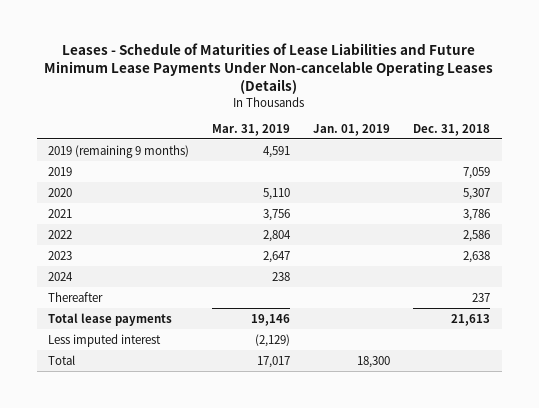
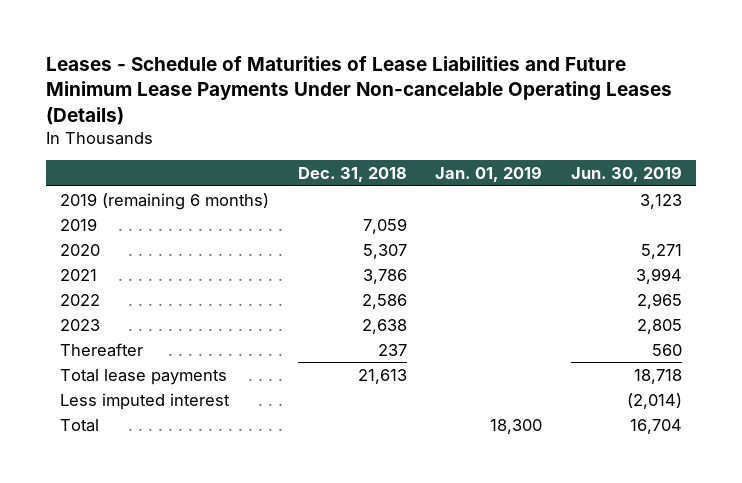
[212,123,291,136] Mar. 31, 2019 -> none
none -> [570,165,682,182] Jun. 30, 2019
[48,144,190,158] 2019 (remaining 9 months) -> [60,192,270,210] 2019 (remaining 6 months)
[48,271,74,281] 2024 -> none

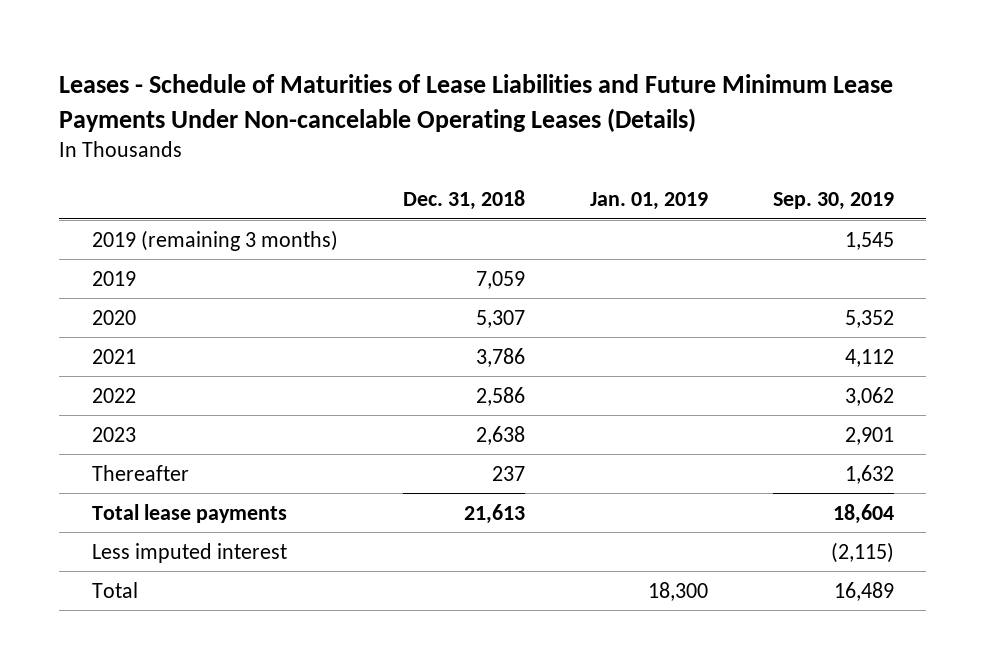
[570,165,682,182] Jun. 30, 2019 -> none
none -> [772,192,894,211] Sep. 30, 2019
[60,192,270,210] 2019 (remaining 6 months) -> [91,229,338,251] 2019 (remaining 3 months)

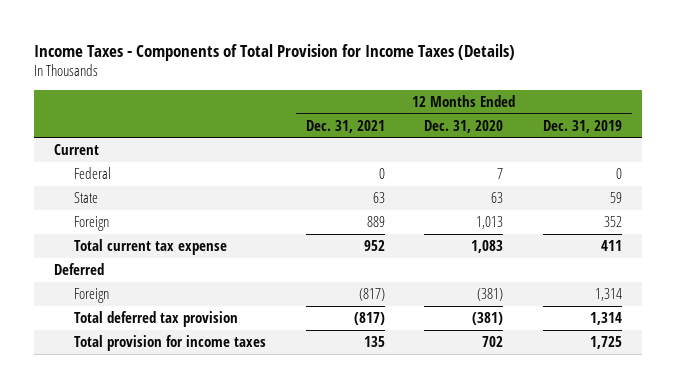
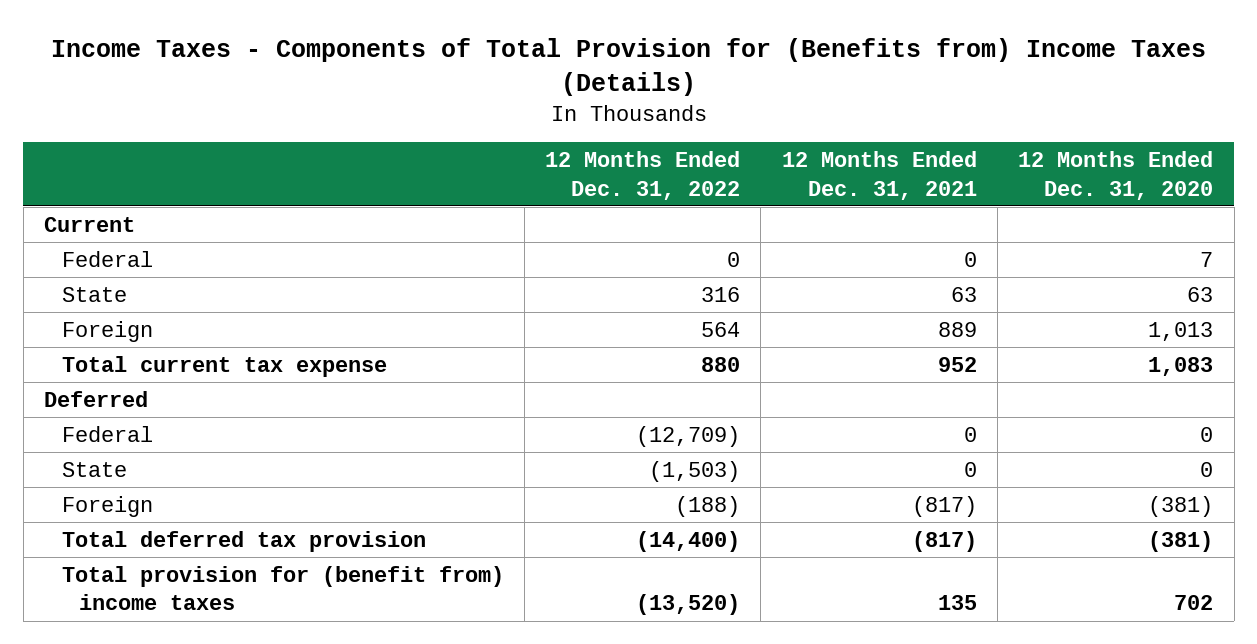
[34,43,516,61] Income Taxes - Components of Total Provision for Income Taxes (Details) -> [50,38,1206,96] Income Taxes - Components of Total Provision for (Benefits from) Income Taxes (Details)
[543,119,623,133] Dec. 31, 2019 -> none
none -> [545,151,741,200] 12 Months Ended Dec. 31, 2022
none -> [61,425,153,442] Federal
none -> [61,461,127,477] State
[73,334,266,351] Total provision for income taxes -> [61,565,504,611] Total provision for (benefit from) income taxes

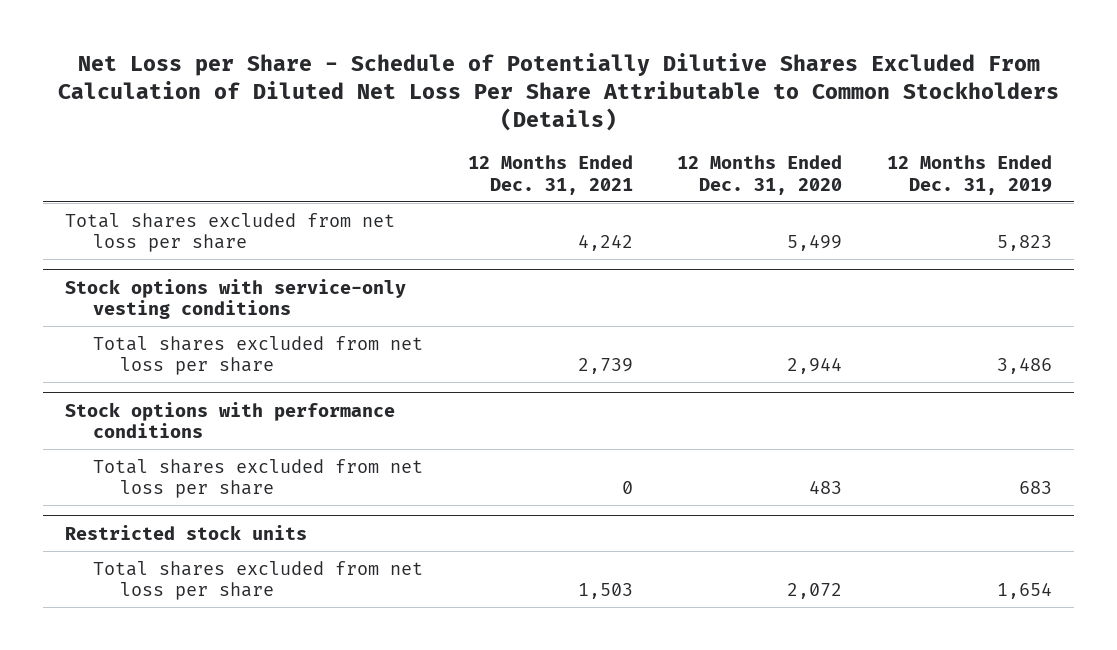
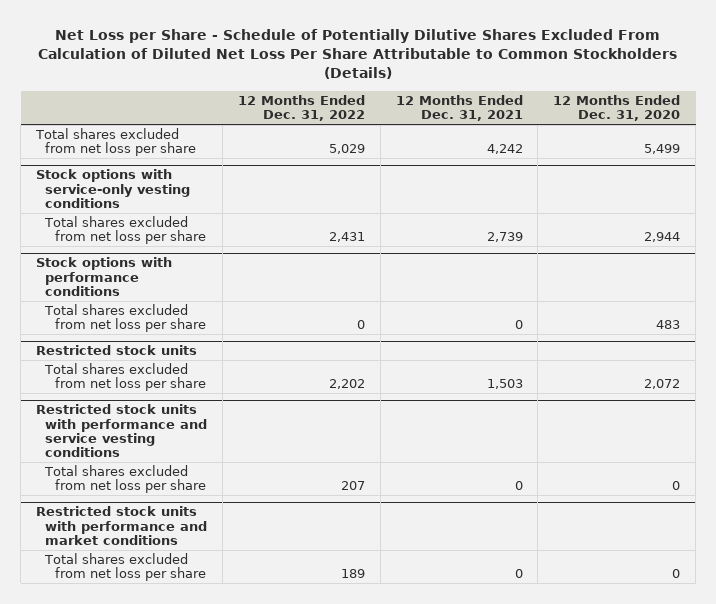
[887,155,1053,195] 12 Months Ended Dec. 31, 2019 -> none
none -> [237,94,365,122] 12 Months Ended Dec. 31, 2022
none -> [36,404,208,458] Restricted stock units with performance and service vesting conditions
none -> [44,465,206,494] Total shares excluded from net loss per share
none -> [36,506,208,545] Restricted stock units with performance and market conditions
none -> [44,553,206,582] Total shares excluded from net loss per share

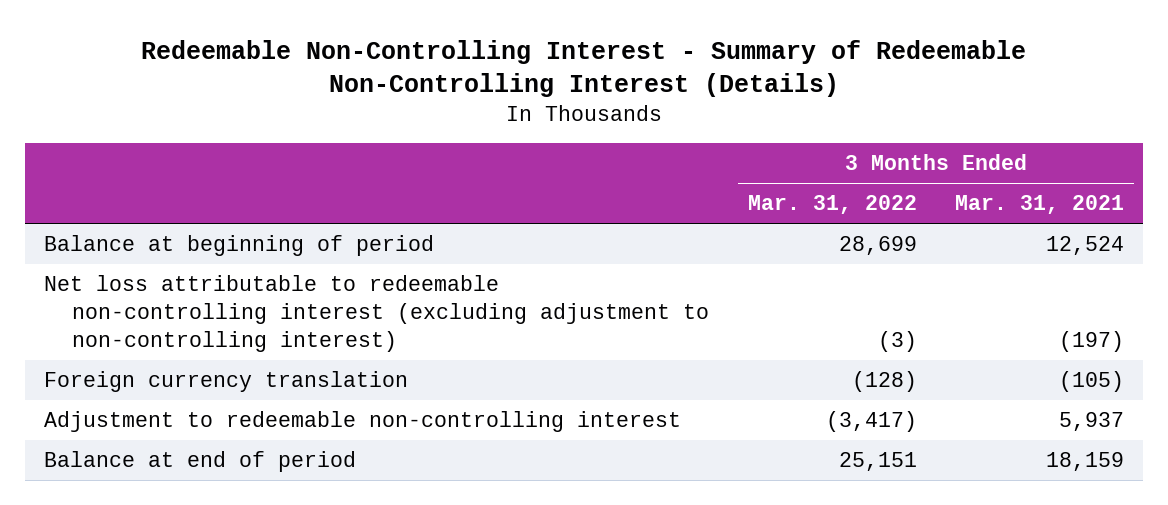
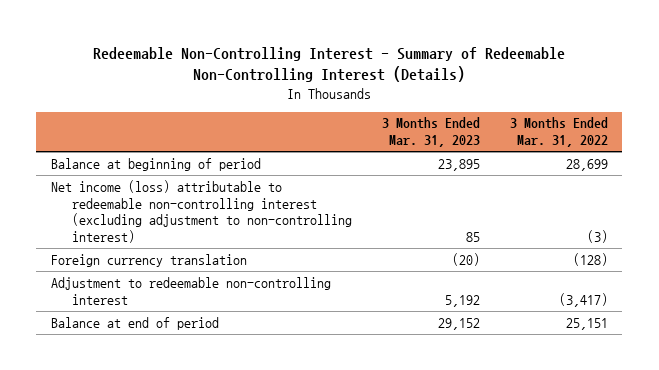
[954,195,1124,215] Mar. 31, 2021 -> none
none -> [381,117,480,148] 3 Months Ended Mar. 31, 2023
[44,275,710,353] Net loss attributable to redeemable non-controlling interest (excluding adjustment to non-controlling interest) -> [51,179,353,243] Net income (loss) attributable to redeemable non-controlling interest (excluding adjustment to non-controlling interest)

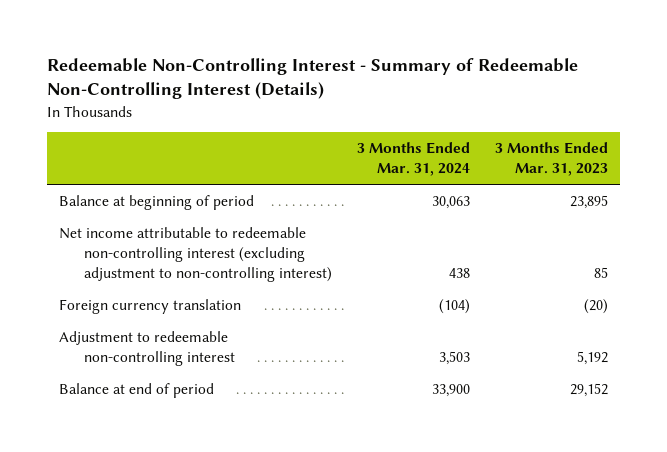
[509,117,608,148] 3 Months Ended Mar. 31, 2022 -> none
none -> [356,142,470,177] 3 Months Ended Mar. 31, 2024
[51,179,353,243] Net income (loss) attributable to redeemable non-controlling interest (excluding adjustment to non-controlling interest) -> [59,227,332,283] Net income attributable to redeemable non-controlling interest (excluding adjustment to non-controlling interest)

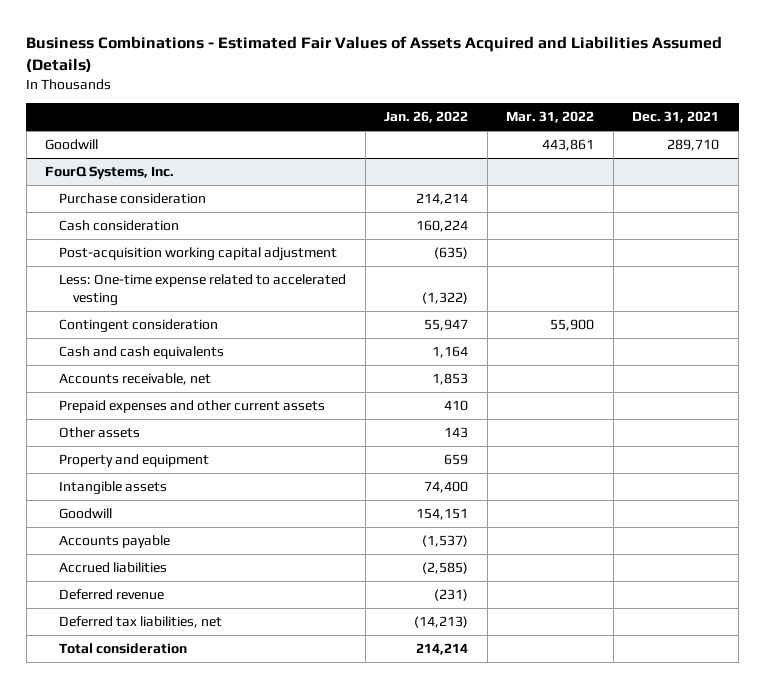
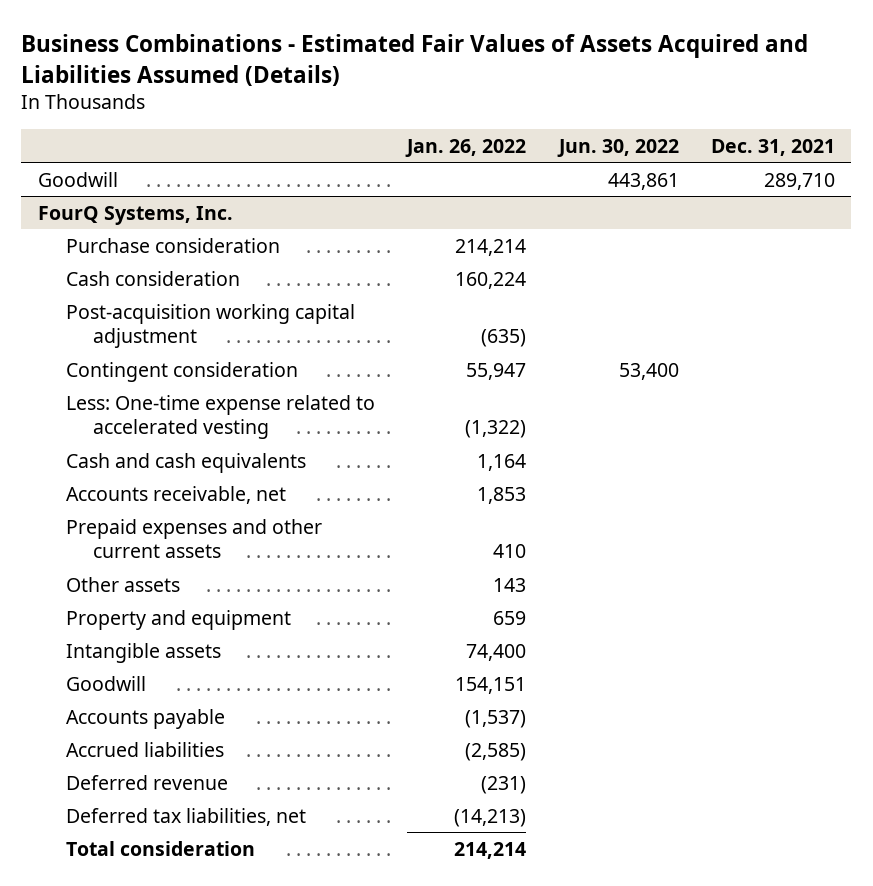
[506,111,595,124] Mar. 31, 2022 -> none
none -> [556,138,679,157] Jun. 30, 2022
[59,274,347,307] Less: One-time expense related to accelerated vesting -> [65,394,375,440] Less: One-time expense related to accelerated vesting

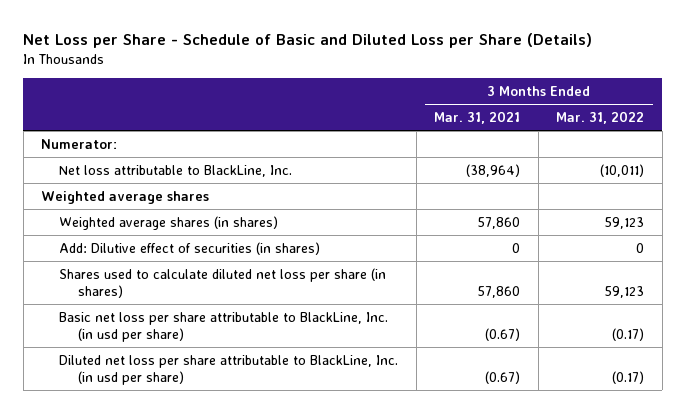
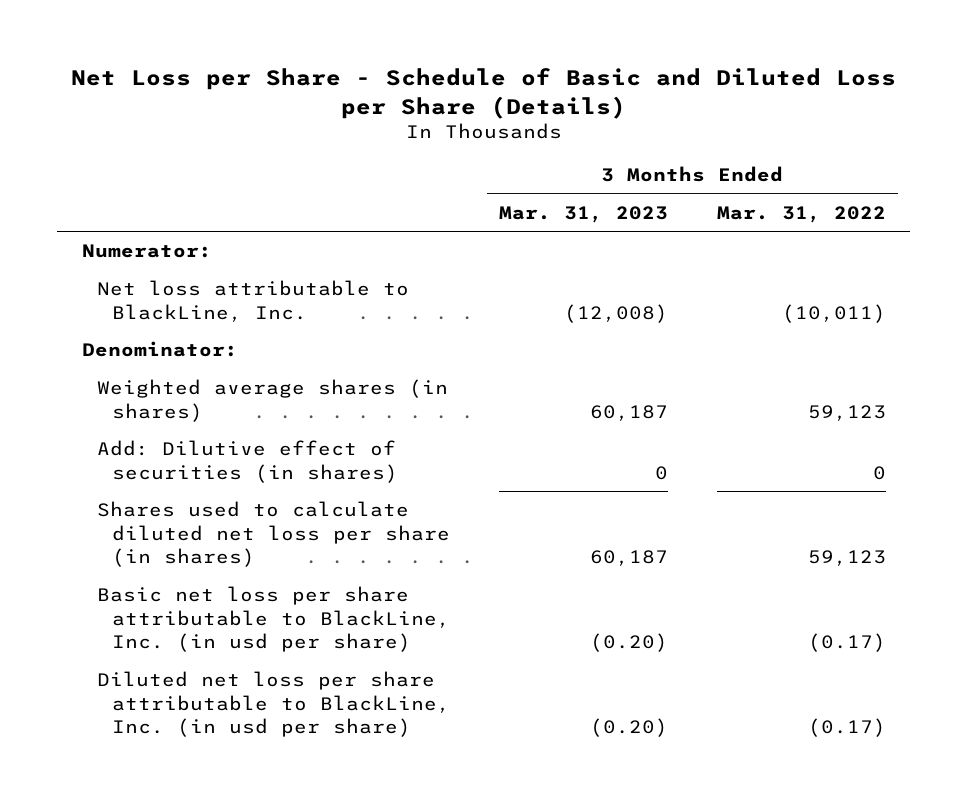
[434,111,521,125] Mar. 31, 2021 -> none
none -> [498,206,668,224] Mar. 31, 2023
[41,190,210,204] Weighted average shares -> [81,341,238,358] Denominator:

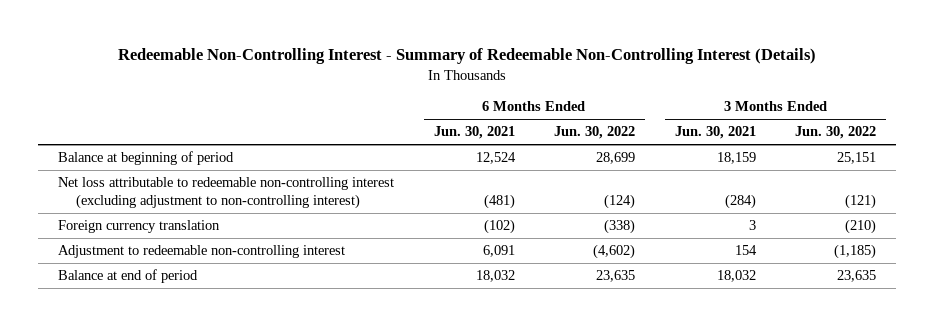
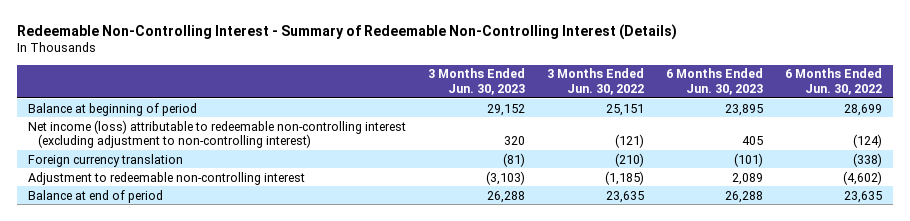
[433,126,515,140] Jun. 30, 2021 -> none
[674,126,756,140] Jun. 30, 2021 -> none
none -> [427,68,525,95] 3 Months Ended Jun. 30, 2023
none -> [665,68,763,95] 6 Months Ended Jun. 30, 2023
[58,177,395,210] Net loss attributable to redeemable non-controlling interest (excluding adjustment to non-controlling interest) -> [27,119,406,148] Net income (loss) attributable to redeemable non-controlling interest (excluding adjustment to non-controlling interest)

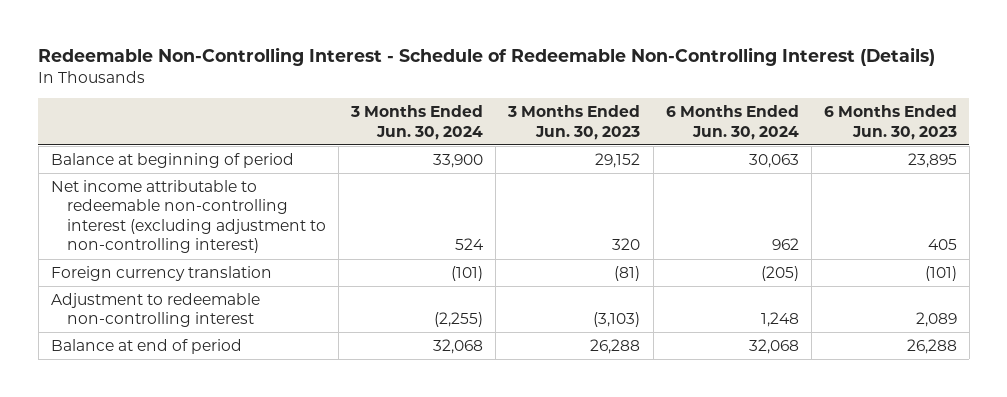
[16,23,677,40] Redeemable Non-Controlling Interest - Summary of Redeemable Non-Controlling Interest (Details) -> [38,47,936,67] Redeemable Non-Controlling Interest - Schedule of Redeemable Non-Controlling Interest (Details)
[546,68,644,95] 3 Months Ended Jun. 30, 2022 -> none
[784,68,882,95] 6 Months Ended Jun. 30, 2022 -> none
none -> [350,105,484,140] 3 Months Ended Jun. 30, 2024
none -> [665,105,799,140] 6 Months Ended Jun. 30, 2024
[27,119,406,148] Net income (loss) attributable to redeemable non-controlling interest (excluding adjustment to non-controlling interest) -> [50,179,327,254] Net income attributable to redeemable non-controlling interest (excluding adjustment to non-controlling interest)

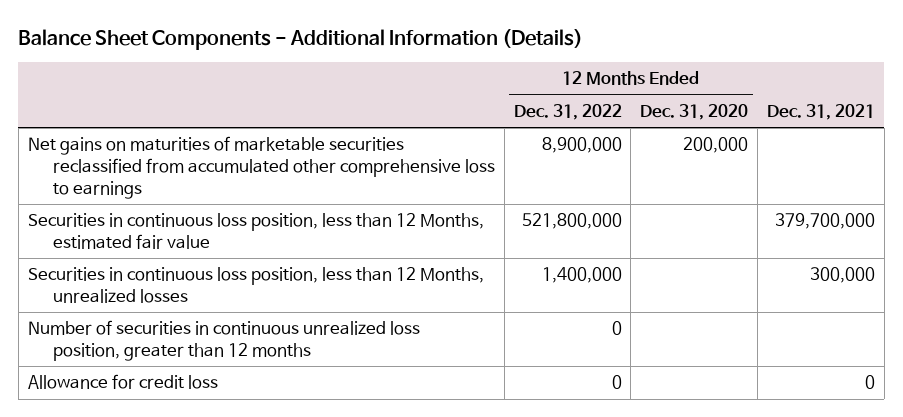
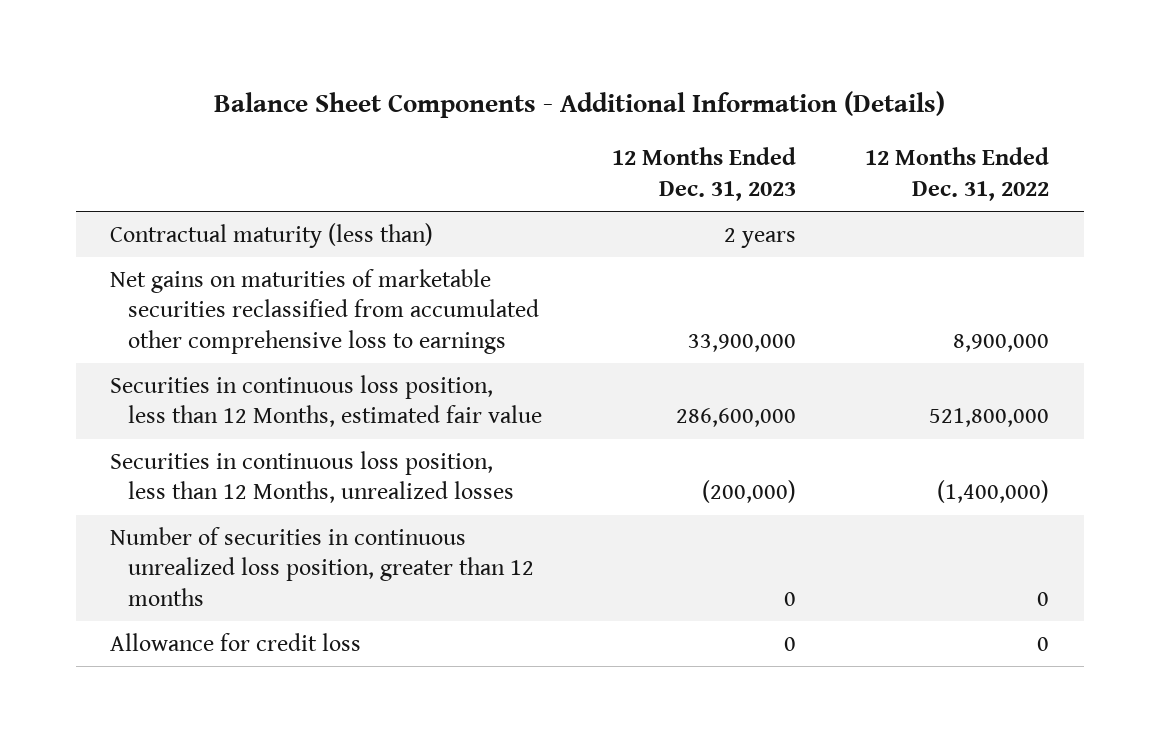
[640,103,749,120] Dec. 31, 2020 -> none
[767,103,876,120] Dec. 31, 2021 -> none
none -> [611,147,796,201] 12 Months Ended Dec. 31, 2023
none -> [110,222,434,248] Contractual maturity (less than)
[541,267,622,284] 1,400,000 -> [937,480,1050,504] (1,400,000)

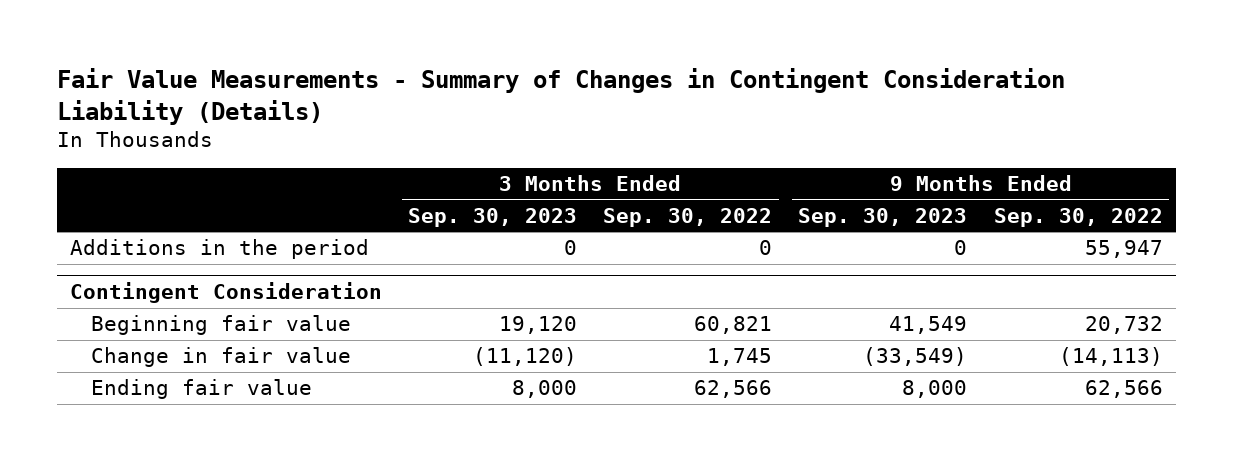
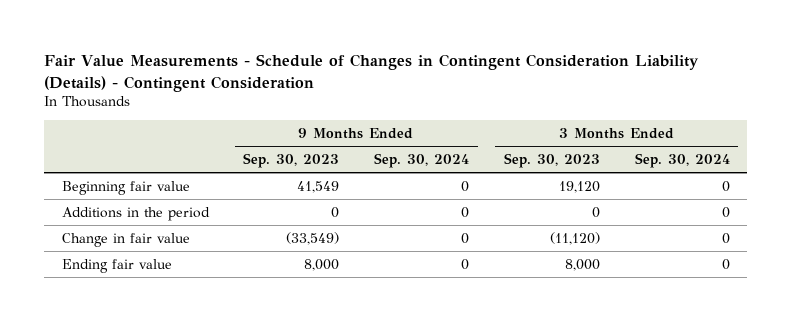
[56,68,1065,125] Fair Value Measurements - Summary of Changes in Contingent Consideration Liability (Details) -> [44,54,700,92] Fair Value Measurements - Schedule of Changes in Contingent Consideration Liability (Details) - Contingent Consideration
[603,207,773,227] Sep. 30, 2022 -> none
[993,207,1163,227] Sep. 30, 2022 -> none
none -> [374,153,470,169] Sep. 30, 2024
none -> [634,153,730,169] Sep. 30, 2024
[69,282,382,304] Contingent Consideration -> none
[69,239,369,260] Additions in the period -> [61,206,210,221] Additions in the period

